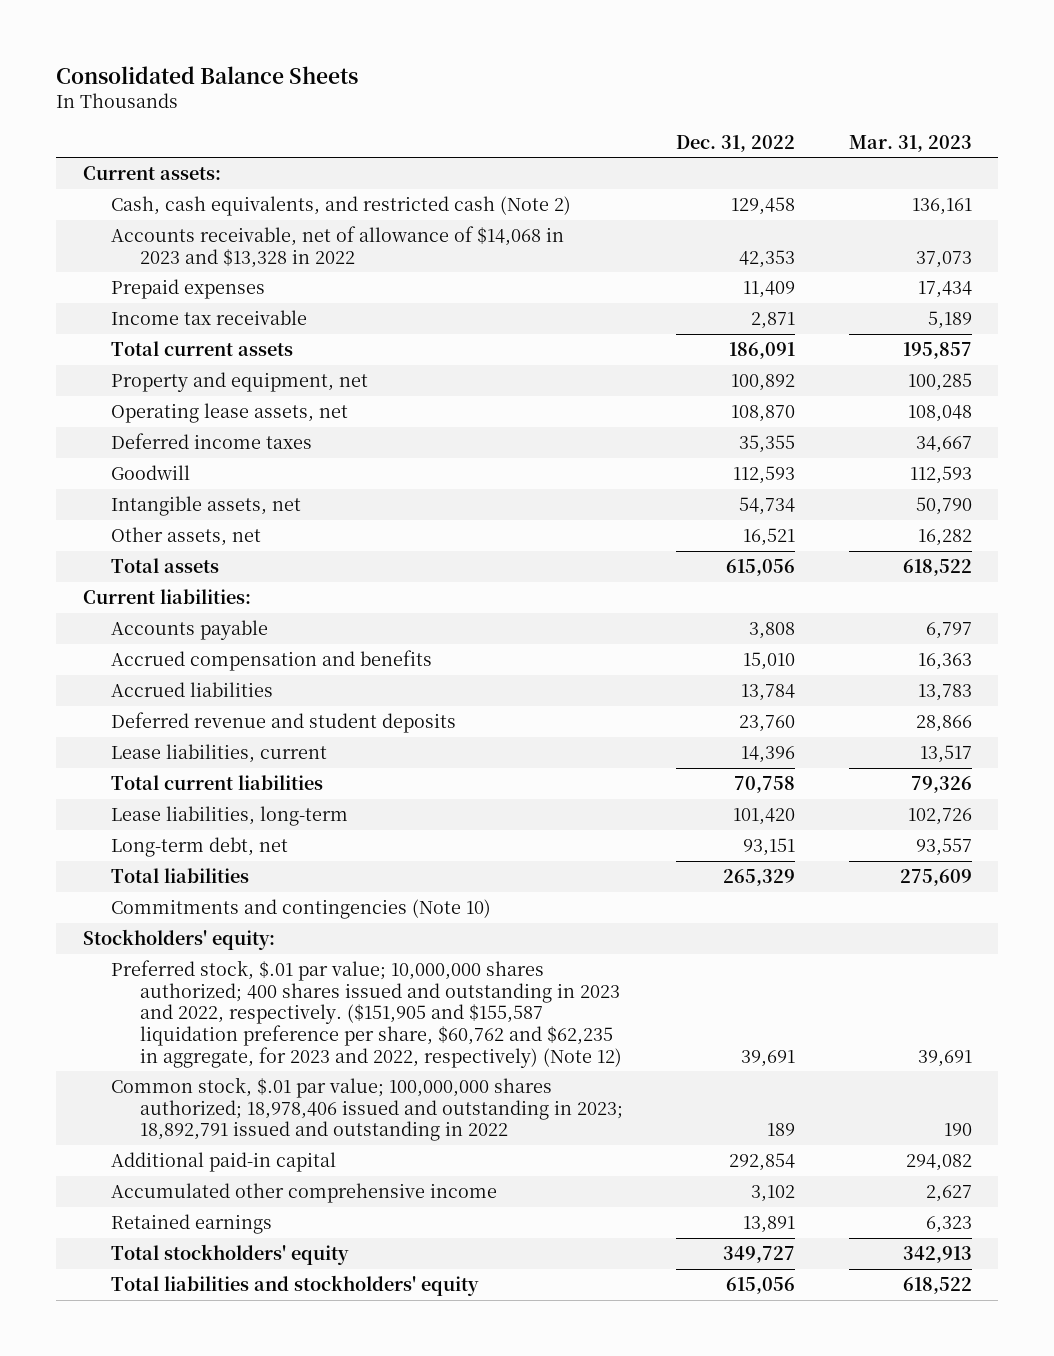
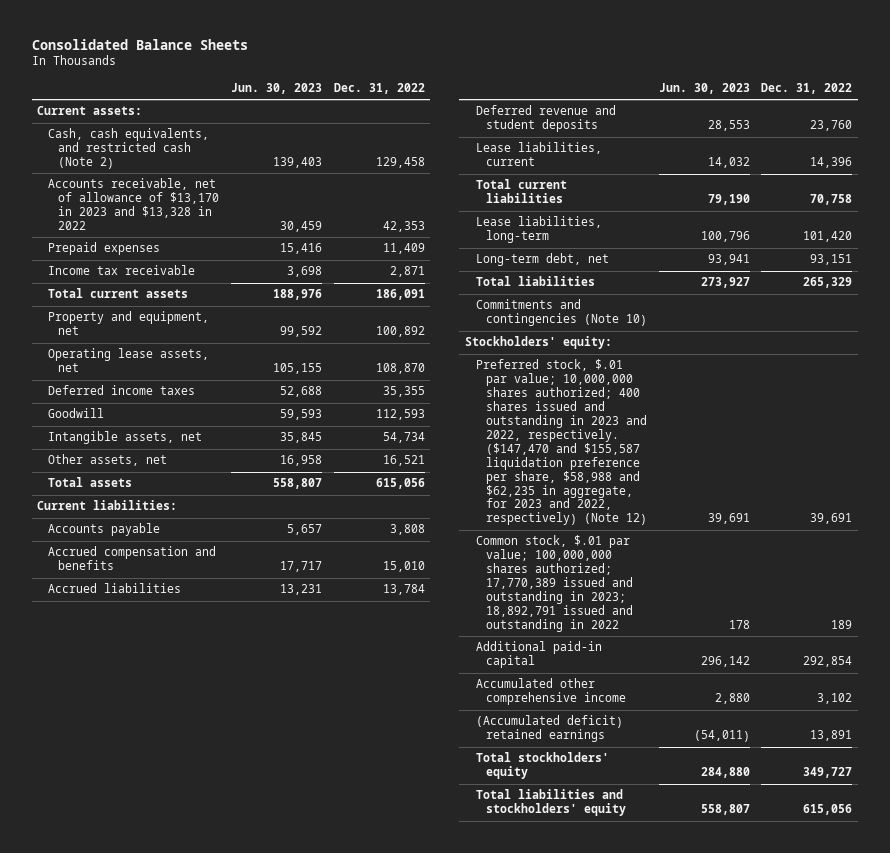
[848,134,972,152] Mar. 31, 2023 -> none
none -> [231,83,323,95] Jun. 30, 2023
[111,225,565,268] Accounts receivable, net of allowance of $14,068 in 2023 and $13,328 in 2022 -> [47,178,220,231] Accounts receivable, net of allowance of $13,170 in 2023 and $13,328 in 2022
[111,959,622,1068] Preferred stock, $.01 par value; 10,000,000 shares authorized; 400 shares issued and outstanding in 2023 and 2022, respectively. ($151,905 and $155,587 liquidation preference per share, $60,762 and $62,235 in aggregate, for 2023 and 2022, respectively) (Note 12) -> [475,359,648,526] Preferred stock, $.01 par value; 10,000,000 shares authorized; 400 shares issued and outstanding in 2023 and 2022, respectively. ($147,470 and $155,587 liquidation preference per share, $58,988 and $62,235 in aggregate, for 2023 and 2022, respectively) (Note 12)
[111,1076,623,1142] Common stock, $.01 par value; 100,000,000 shares authorized; 18,978,406 issued and outstanding in 2023; 18,892,791 issued and outstanding in 2022 -> [475,535,634,632] Common stock, $.01 par value; 100,000,000 shares authorized; 17,770,389 issued and outstanding in 2023; 18,892,791 issued and outstanding in 2022
[111,1213,273,1234] Retained earnings -> [475,715,623,743] (Accumulated deficit) retained earnings

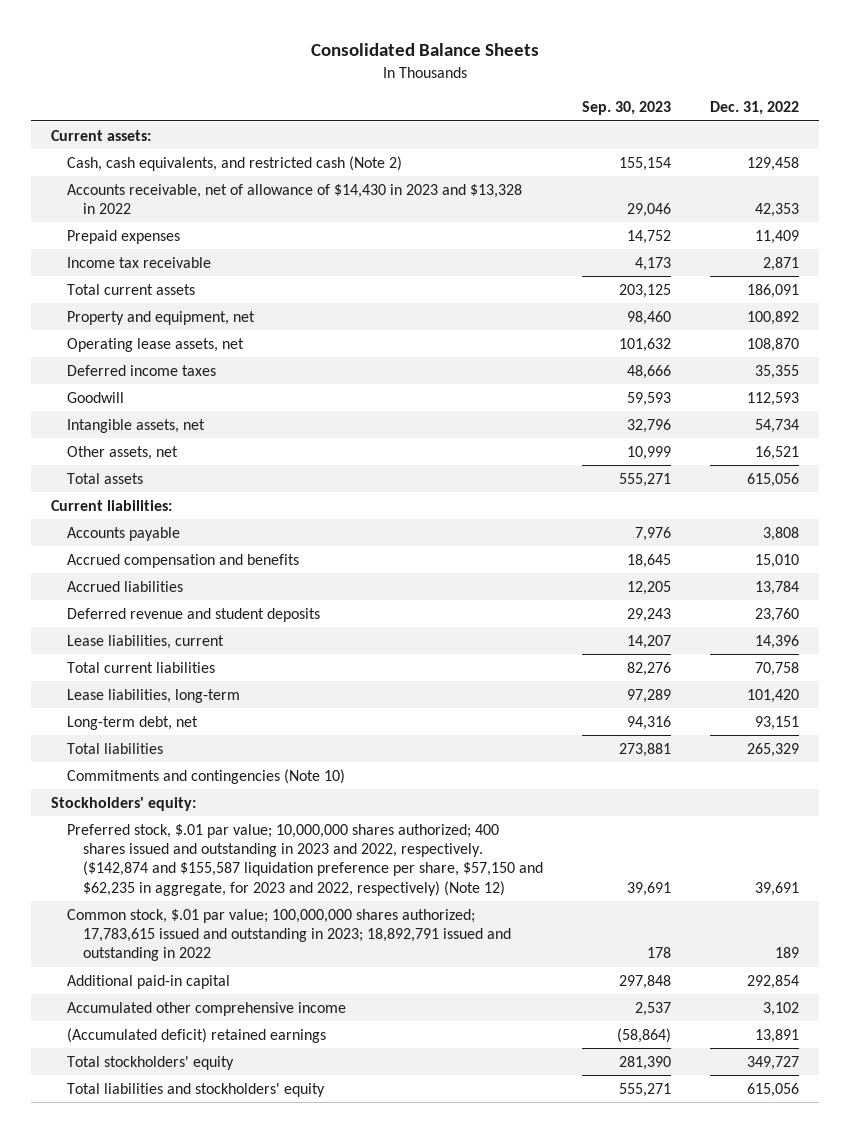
[231,83,323,95] Jun. 30, 2023 -> none
none -> [582,101,672,116] Sep. 30, 2023
[47,178,220,231] Accounts receivable, net of allowance of $13,170 in 2023 and $13,328 in 2022 -> [67,183,523,215] Accounts receivable, net of allowance of $14,430 in 2023 and $13,328 in 2022
[475,359,648,526] Preferred stock, $.01 par value; 10,000,000 shares authorized; 400 shares issued and outstanding in 2023 and 2022, respectively. ($147,470 and $155,587 liquidation preference per share, $58,988 and $62,235 in aggregate, for 2023 and 2022, respectively) (Note 12) -> [67,823,544,896] Preferred stock, $.01 par value; 10,000,000 shares authorized; 400 shares issued and outstanding in 2023 and 2022, respectively. ($142,874 and $155,587 liquidation preference per share, $57,150 and $62,235 in aggregate, for 2023 and 2022, respectively) (Note 12)
[475,535,634,632] Common stock, $.01 par value; 100,000,000 shares authorized; 17,770,389 issued and outstanding in 2023; 18,892,791 issued and outstanding in 2022 -> [67,908,512,962] Common stock, $.01 par value; 100,000,000 shares authorized; 17,783,615 issued and outstanding in 2023; 18,892,791 issued and outstanding in 2022

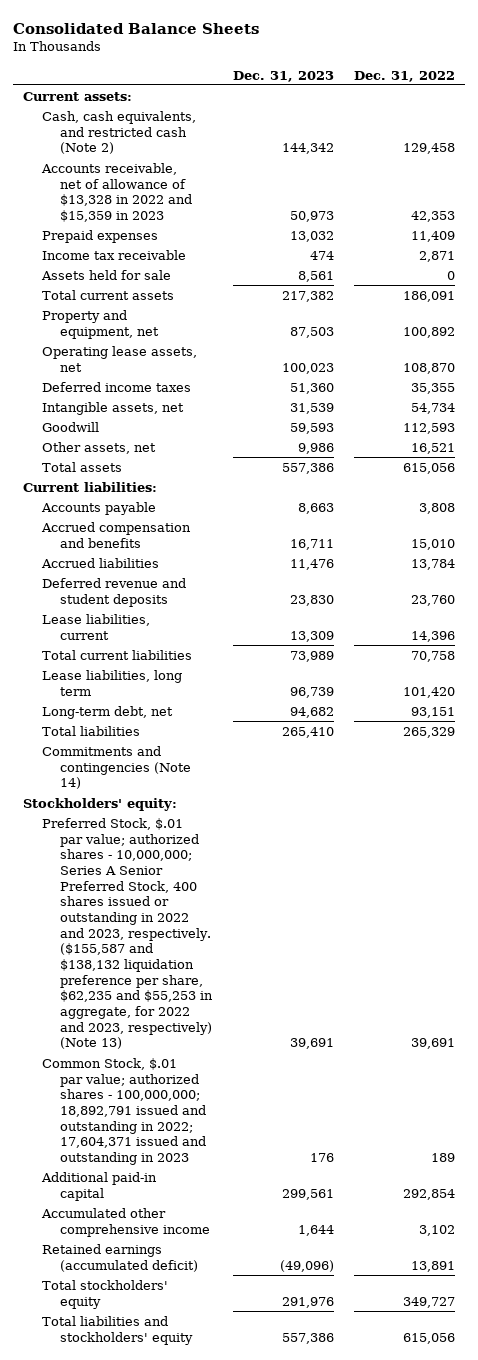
[582,101,672,116] Sep. 30, 2023 -> none
none -> [232,70,334,82] Dec. 31, 2023
[67,183,523,215] Accounts receivable, net of allowance of $14,430 in 2023 and $13,328 in 2022 -> [40,162,193,222] Accounts receivable, net of allowance of $13,328 in 2022 and $15,359 in 2023
none -> [40,269,171,280] Assets held for sale
[67,391,125,403] Goodwill -> [41,421,99,432] Goodwill
[67,688,241,703] Lease liabilities, long-term -> [41,669,182,696] Lease liabilities, long term
[67,768,346,784] Commitments and contingencies (Note 10) -> [41,745,192,790] Commitments and contingencies (Note 14)
[67,823,544,896] Preferred stock, $.01 par value; 10,000,000 shares authorized; 400 shares issued and outstanding in 2023 and 2022, respectively. ($142,874 and $155,587 liquidation preference per share, $57,150 and $62,235 in aggregate, for 2023 and 2022, respectively) (Note 12) -> [41,817,214,1050] Preferred Stock, $.01 par value; authorized shares - 10,000,000; Series A Senior Preferred Stock, 400 shares issued or outstanding in 2022 and 2023, respectively. ($155,587 and $138,132 liquidation preference per share, $62,235 and $55,253 in aggregate, for 2022 and 2023, respectively) (Note 13)
[67,908,512,962] Common stock, $.01 par value; 100,000,000 shares authorized; 17,783,615 issued and outstanding in 2023; 18,892,791 issued and outstanding in 2022 -> [41,1057,207,1165] Common Stock, $.01 par value; authorized shares - 100,000,000; 18,892,791 issued and outstanding in 2022; 17,604,371 issued and outstanding in 2023
[67,1027,327,1043] (Accumulated deficit) retained earnings -> [41,1243,199,1272] Retained earnings (accumulated deficit)

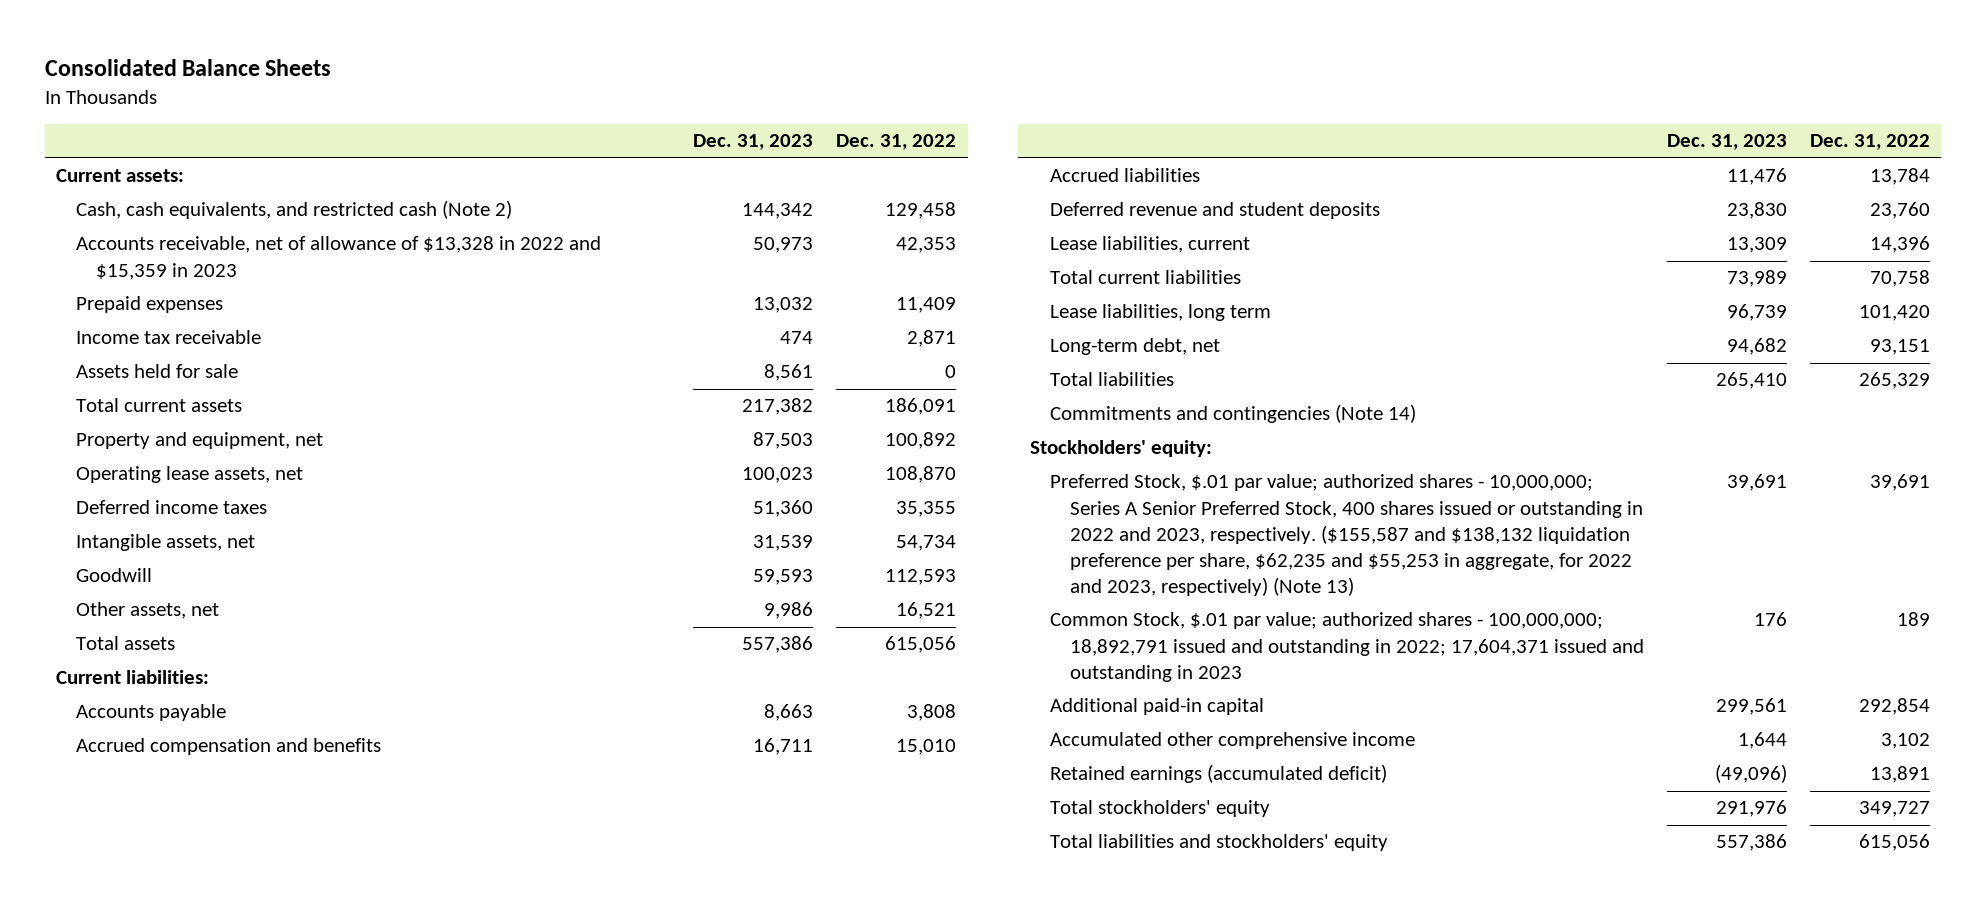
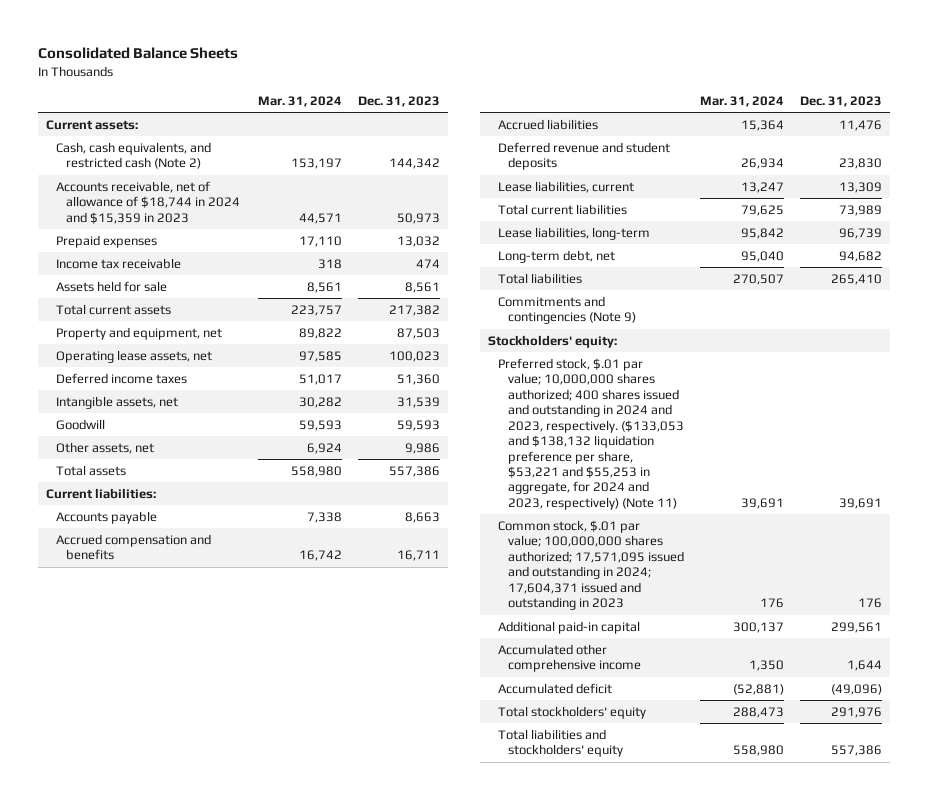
[836,134,957,151] Dec. 31, 2022 -> none
none -> [258,95,343,107] Mar. 31, 2024
[76,236,602,280] Accounts receivable, net of allowance of $13,328 in 2022 and $15,359 in 2023 -> [56,180,241,224] Accounts receivable, net of allowance of $18,744 in 2024 and $15,359 in 2023
[1049,304,1271,322] Lease liabilities, long term -> [498,226,651,240] Lease liabilities, long-term
[1049,404,1416,424] Commitments and contingencies (Note 14) -> [498,295,637,325] Commitments and contingencies (Note 9)
[1049,474,1643,597] Preferred Stock, $.01 par value; authorized shares - 10,000,000; Series A Senior Preferred Stock, 400 shares issued or outstanding in 2022 and 2023, respectively. ($155,587 and $138,132 liquidation preference per share, $62,235 and $55,253 in aggregate, for 2022 and 2023, respectively) (Note 13) -> [498,357,685,510] Preferred stock, $.01 par value; 10,000,000 shares authorized; 400 shares issued and outstanding in 2024 and 2023, respectively. ($133,053 and $138,132 liquidation preference per share, $53,221 and $55,253 in aggregate, for 2024 and 2023, respectively) (Note 11)
[1049,612,1644,682] Common Stock, $.01 par value; authorized shares - 100,000,000; 18,892,791 issued and outstanding in 2022; 17,604,371 issued and outstanding in 2023 -> [498,519,685,611] Common stock, $.01 par value; 100,000,000 shares authorized; 17,571,095 issued and outstanding in 2024; 17,604,371 issued and outstanding in 2023
[1049,764,1387,784] Retained earnings (accumulated deficit) -> [498,682,613,694] Accumulated deficit

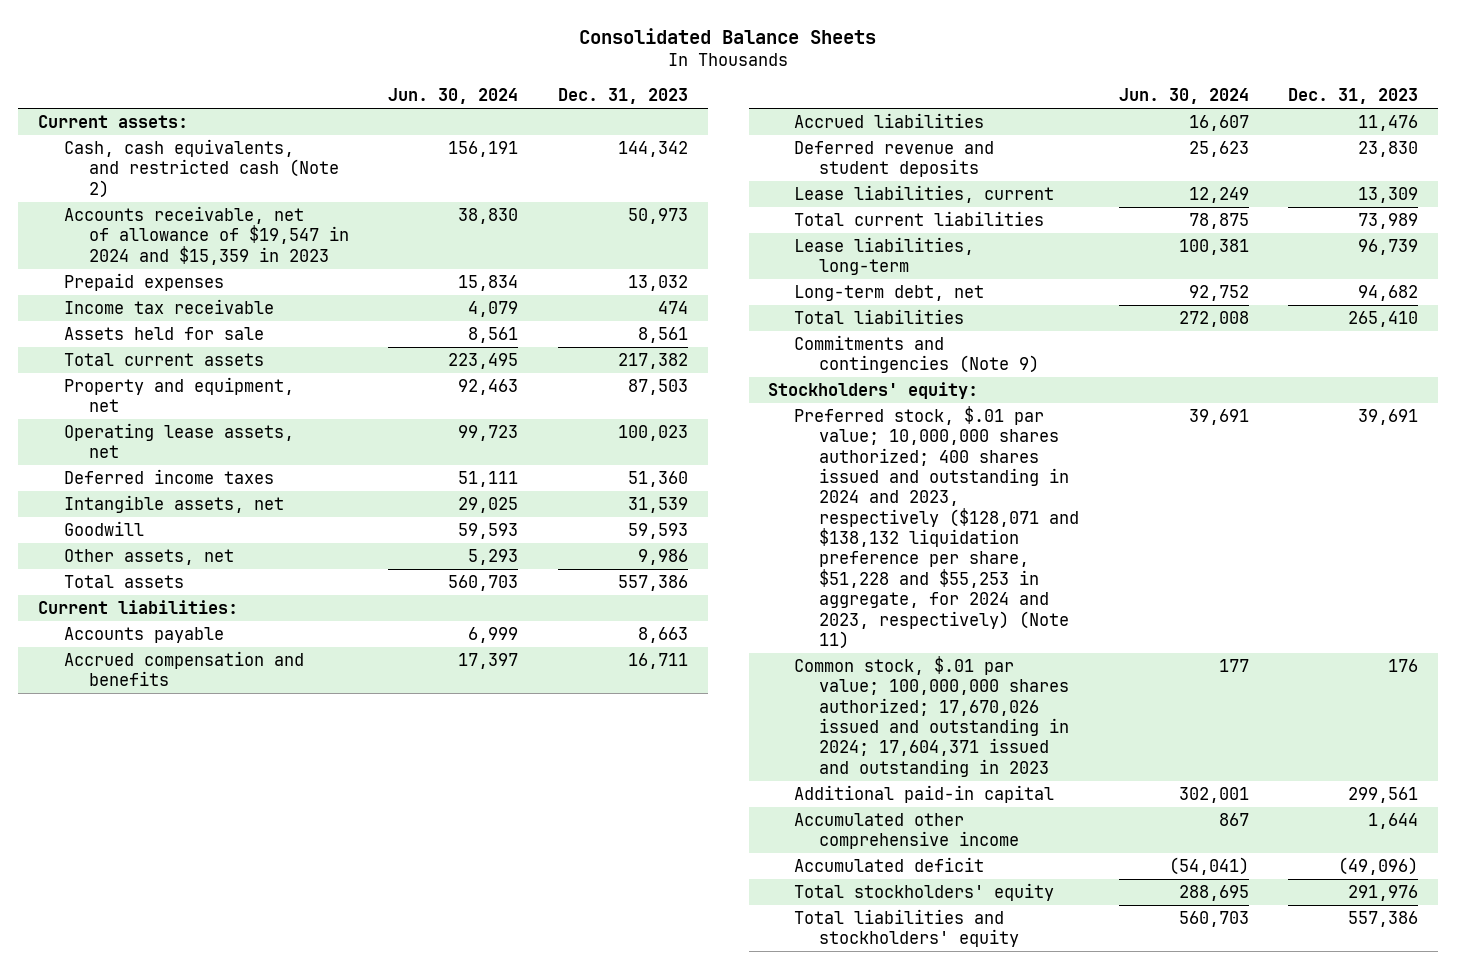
[258,95,343,107] Mar. 31, 2024 -> none
none -> [388,88,519,105] Jun. 30, 2024
[56,180,241,224] Accounts receivable, net of allowance of $18,744 in 2024 and $15,359 in 2023 -> [63,205,349,265] Accounts receivable, net of allowance of $19,547 in 2024 and $15,359 in 2023
[498,357,685,510] Preferred stock, $.01 par value; 10,000,000 shares authorized; 400 shares issued and outstanding in 2024 and 2023, respectively. ($133,053 and $138,132 liquidation preference per share, $53,221 and $55,253 in aggregate, for 2024 and 2023, respectively) (Note 11) -> [793,405,1079,649] Preferred stock, $.01 par value; 10,000,000 shares authorized; 400 shares issued and outstanding in 2024 and 2023, respectively ($128,071 and $138,132 liquidation preference per share, $51,228 and $55,253 in aggregate, for 2024 and 2023, respectively) (Note 11)
[498,519,685,611] Common stock, $.01 par value; 100,000,000 shares authorized; 17,571,095 issued and outstanding in 2024; 17,604,371 issued and outstanding in 2023 -> [793,655,1069,777] Common stock, $.01 par value; 100,000,000 shares authorized; 17,670,026 issued and outstanding in 2024; 17,604,371 issued and outstanding in 2023

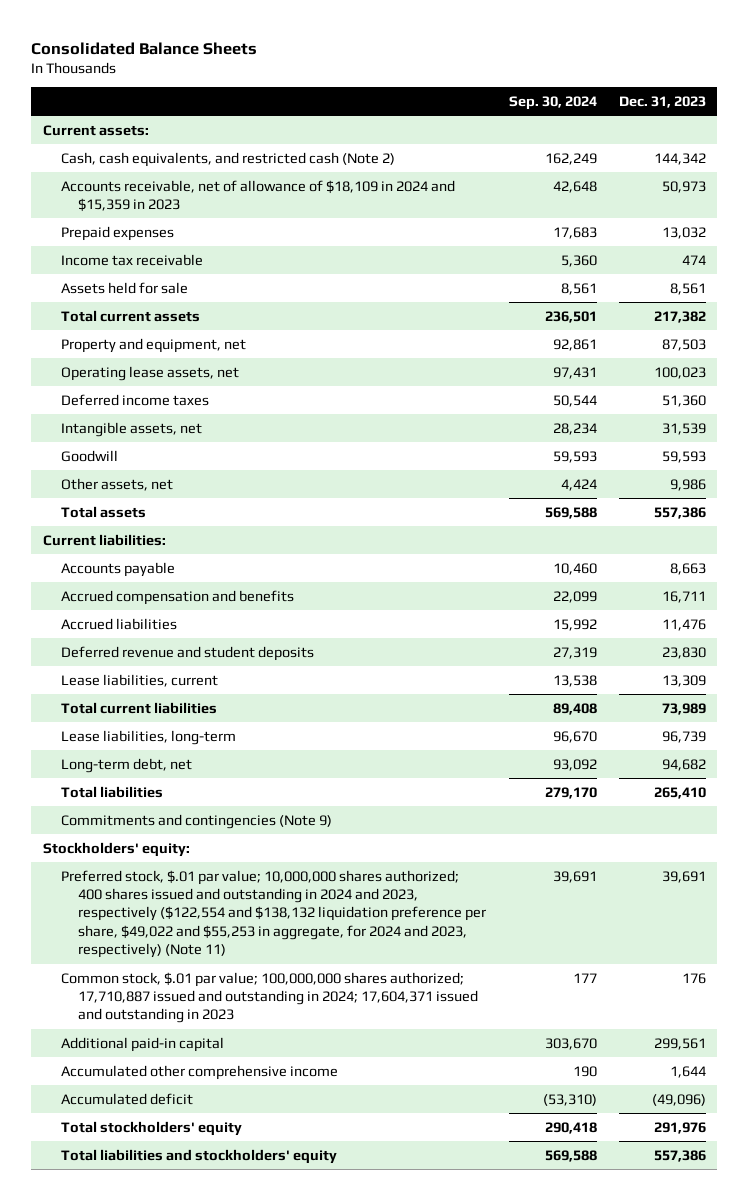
[388,88,519,105] Jun. 30, 2024 -> none
none -> [508,95,597,110] Sep. 30, 2024
[63,205,349,265] Accounts receivable, net of allowance of $19,547 in 2024 and $15,359 in 2023 -> [60,179,455,213] Accounts receivable, net of allowance of $18,109 in 2024 and $15,359 in 2023
[793,405,1079,649] Preferred stock, $.01 par value; 10,000,000 shares authorized; 400 shares issued and outstanding in 2024 and 2023, respectively ($128,071 and $138,132 liquidation preference per share, $51,228 and $55,253 in aggregate, for 2024 and 2023, respectively) (Note 11) -> [60,869,487,959] Preferred stock, $.01 par value; 10,000,000 shares authorized; 400 shares issued and outstanding in 2024 and 2023, respectively ($122,554 and $138,132 liquidation preference per share, $49,022 and $55,253 in aggregate, for 2024 and 2023, respectively) (Note 11)
[793,655,1069,777] Common stock, $.01 par value; 100,000,000 shares authorized; 17,670,026 issued and outstanding in 2024; 17,604,371 issued and outstanding in 2023 -> [60,971,479,1024] Common stock, $.01 par value; 100,000,000 shares authorized; 17,710,887 issued and outstanding in 2024; 17,604,371 issued and outstanding in 2023

